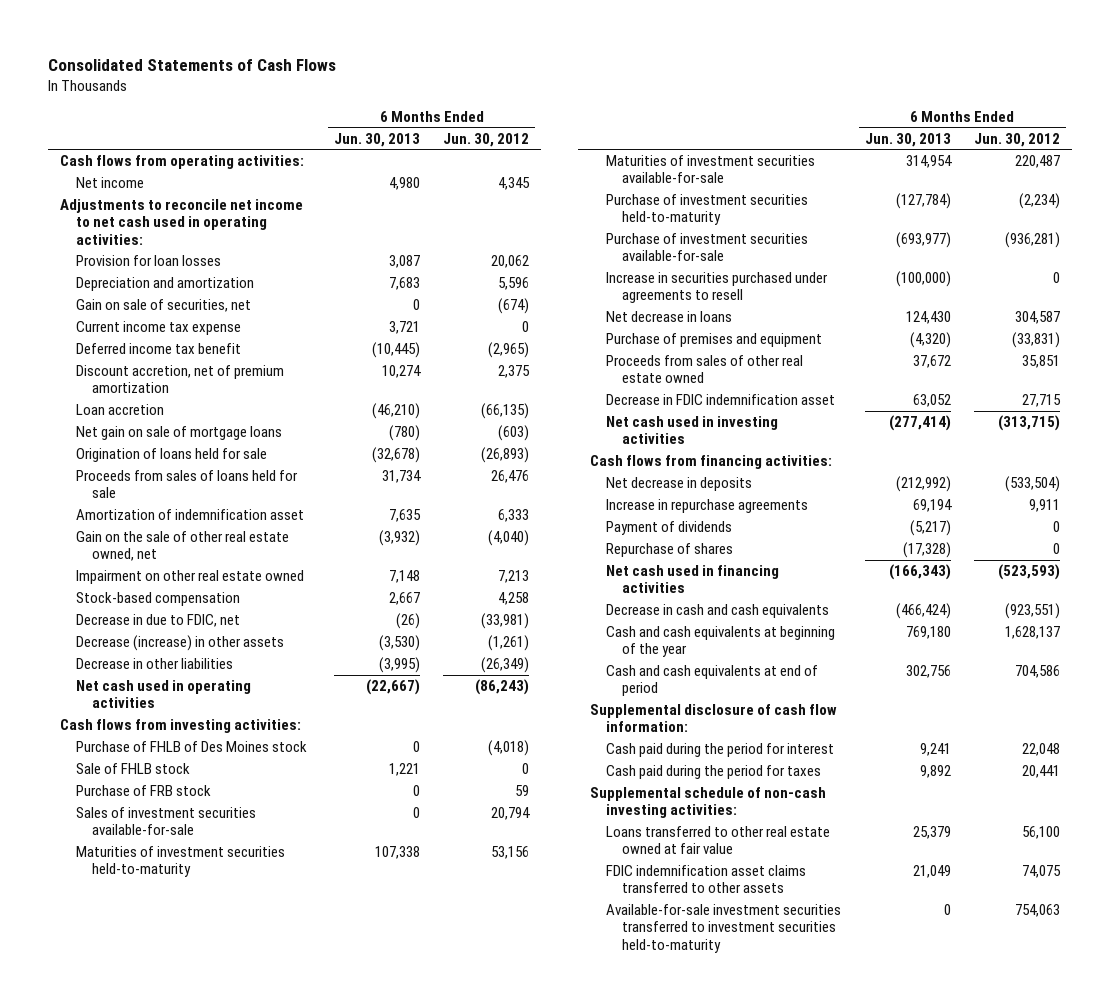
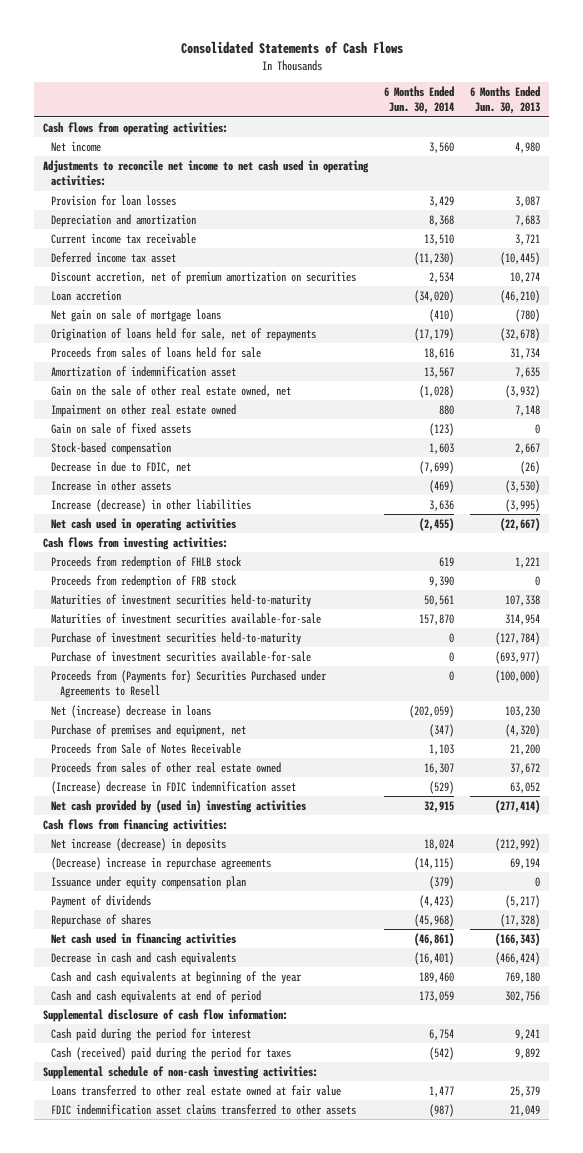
[443,132,530,147] Jun. 30, 2012 -> none
none -> [384,85,455,115] 6 Months Ended Jun. 30, 2014
[75,299,251,313] Gain on sale of securities, net -> none
[75,321,241,336] Current income tax expense -> [51,232,197,244] Current income tax receivable
[75,343,241,355] Deferred income tax benefit -> [51,251,177,263] Deferred income tax asset
[75,365,284,394] Discount accretion, net of premium amortization -> [51,270,357,284] Discount accretion, net of premium amortization on securities
[75,448,267,463] Origination of loans held for sale -> [51,327,317,341] Origination of loans held for sale, net of repayments
none -> [51,422,192,434] Gain on sale of fixed assets
[75,635,284,652] Decrease (increase) in other assets -> [51,479,172,491] Increase in other assets
[75,658,233,670] Decrease in other liabilities -> [51,498,252,512] Increase (decrease) in other liabilities
[75,741,307,753] Purchase of FHLB of Des Moines stock -> none
[75,785,211,797] Purchase of FRB stock -> none
[75,807,256,836] Sales of investment securities available-for-sale -> none
[75,763,190,775] Sale of FHLB stock -> [51,555,243,569] Proceeds from redemption of FHLB stock
none -> [51,574,238,588] Proceeds from redemption of FRB stock
[606,272,829,304] Increase in securities purchased under agreements to resell -> [51,669,328,699] Proceeds from (Payments for) Securities Purchased under Agreements to Resell
[606,311,733,323] Net decrease in loans -> [51,704,212,718] Net (increase) decrease in loans
[905,311,951,325] 124,430 -> [505,705,541,717] 103,230
[606,333,823,348] Purchase of premises and equipment -> [51,723,247,737] Purchase of premises and equipment, net
none -> [51,742,242,754] Proceeds from Sale of Notes Receivable
[606,394,836,406] Decrease in FDIC indemnification asset -> [51,780,297,794] (Increase) decrease in FDIC indemnification asset
[606,416,779,445] Net cash used in investing activities -> [51,799,307,813] Net cash provided by (used in) investing activities
[606,477,753,492] Net decrease in deposits -> [51,837,227,851] Net increase (decrease) in deposits
[606,499,809,514] Increase in repurchase agreements -> [51,856,272,870] (Decrease) increase in repurchase agreements
none -> [51,875,247,889] Issuance under equity compensation plan
[606,765,822,780] Cash paid during the period for taxes -> [51,1046,292,1060] Cash (received) paid during the period for taxes
[606,904,842,953] Available-for-sale investment securities transferred to investment securities held-to-maturity -> none

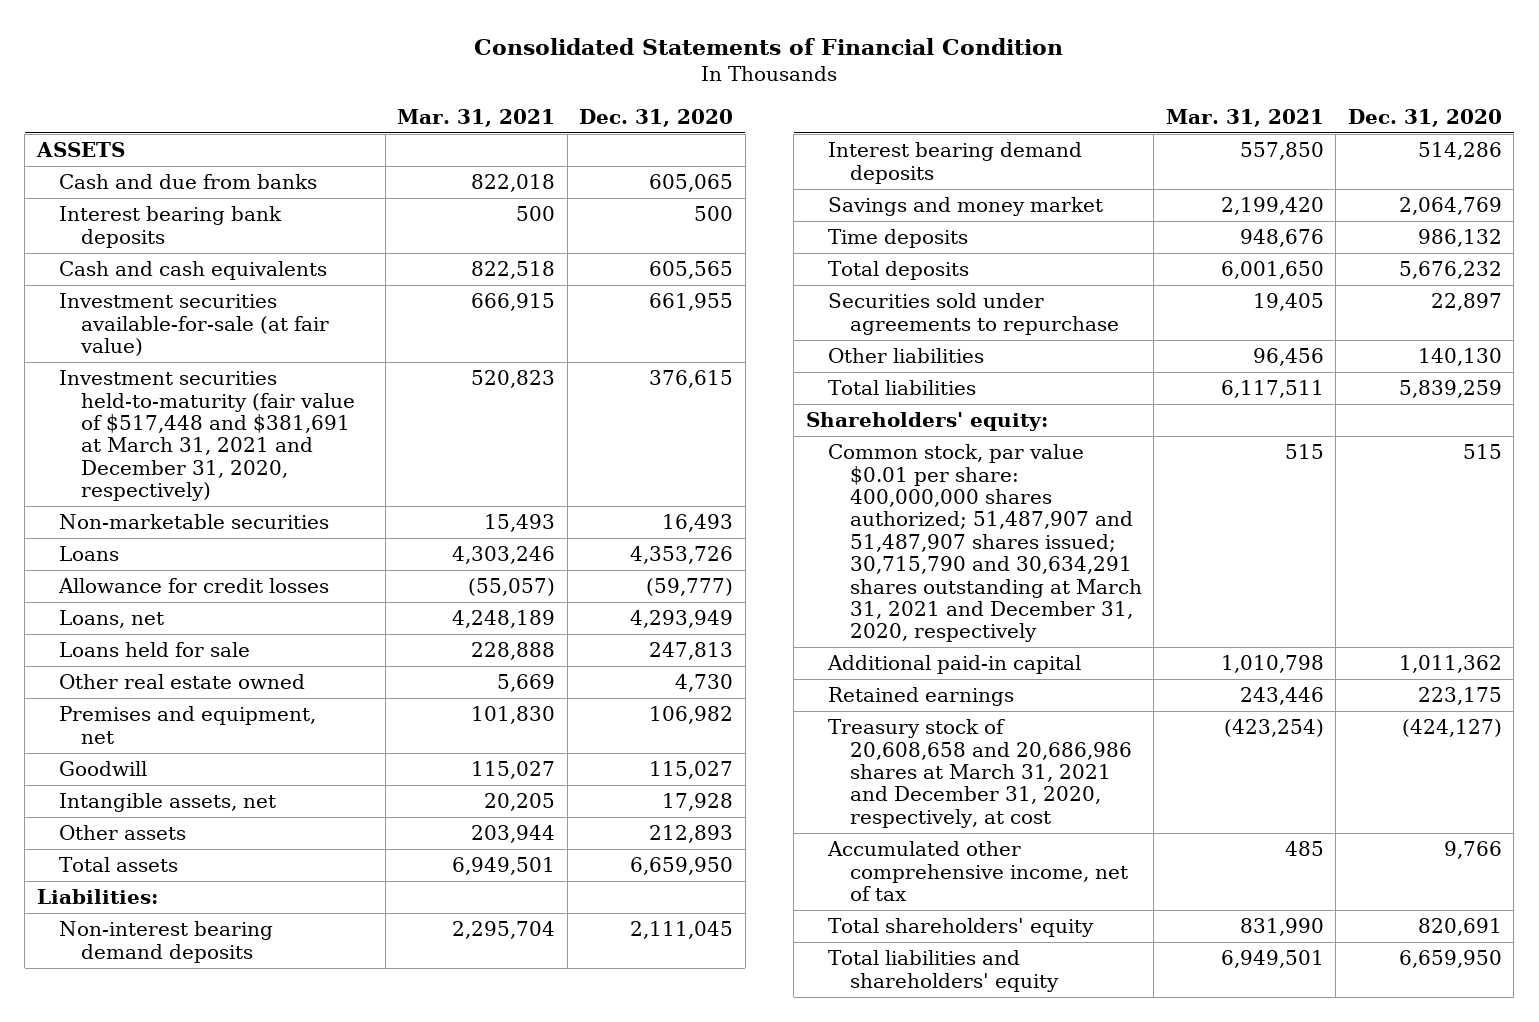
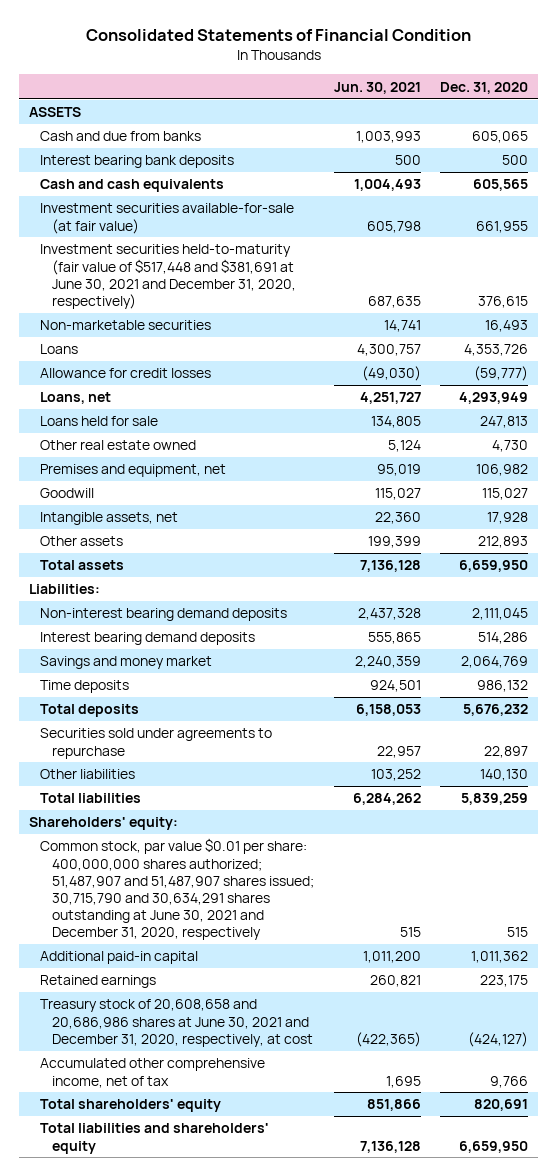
[397,108,556,127] Mar. 31, 2021 -> none
none -> [333,81,421,94] Jun. 30, 2021
[59,370,356,502] Investment securities held-to-maturity (fair value of $517,448 and $381,691 at March 31, 2021 and December 31, 2020, respectively) -> [40,244,296,309] Investment securities held-to-maturity (fair value of $517,448 and $381,691 at June 30, 2021 and December 31, 2020, respectively)
[827,444,1142,643] Common stock, par value $0.01 per share: 400,000,000 shares authorized; 51,487,907 and 51,487,907 shares issued; 30,715,790 and 30,634,291 shares outstanding at March 31, 2021 and December 31, 2020, respectively -> [40,838,314,941] Common stock, par value $0.01 per share: 400,000,000 shares authorized; 51,487,907 and 51,487,907 shares issued; 30,715,790 and 30,634,291 shares outstanding at June 30, 2021 and December 31, 2020, respectively
[827,719,1132,828] Treasury stock of 20,608,658 and 20,686,986 shares at March 31, 2021 and December 31, 2020, respectively, at cost -> [40,999,313,1047] Treasury stock of 20,608,658 and 20,686,986 shares at June 30, 2021 and December 31, 2020, respectively, at cost

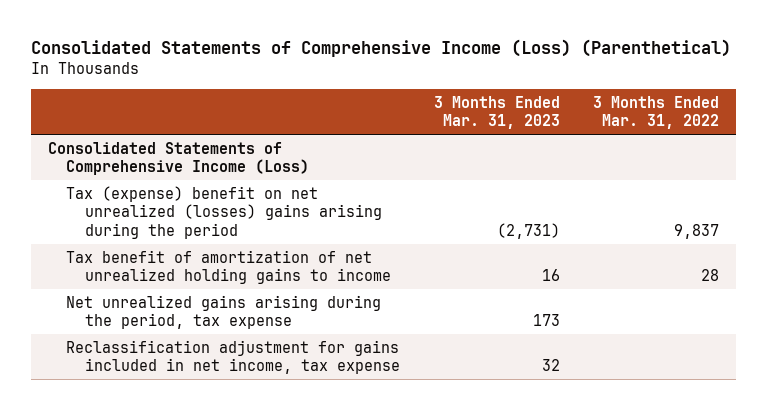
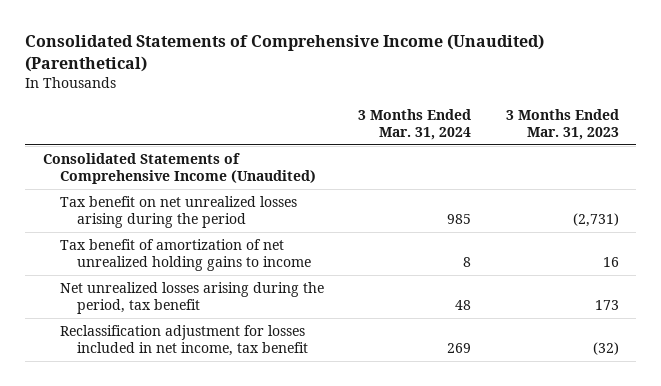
[30,39,731,58] Consolidated Statements of Comprehensive Income (Loss) (Parenthetical) -> [25,34,545,72] Consolidated Statements of Comprehensive Income (Unaudited) (Parenthetical)
[593,95,720,130] 3 Months Ended Mar. 31, 2022 -> none
none -> [358,108,472,141] 3 Months Ended Mar. 31, 2024
[47,141,310,176] Consolidated Statements of Comprehensive Income (Loss) -> [42,152,316,185] Consolidated Statements of Comprehensive Income (Unaudited)
[66,185,383,239] Tax (expense) benefit on net unrealized (losses) gains arising during the period -> [59,195,297,229] Tax benefit on net unrealized losses arising during the period
[66,294,382,330] Net unrealized gains arising during the period, tax expense -> [59,281,324,315] Net unrealized losses arising during the period, tax benefit
[66,339,401,375] Reclassification adjustment for gains included in net income, tax expense -> [59,324,308,357] Reclassification adjustment for losses included in net income, tax benefit
[541,359,560,372] 32 -> [592,342,619,356] (32)

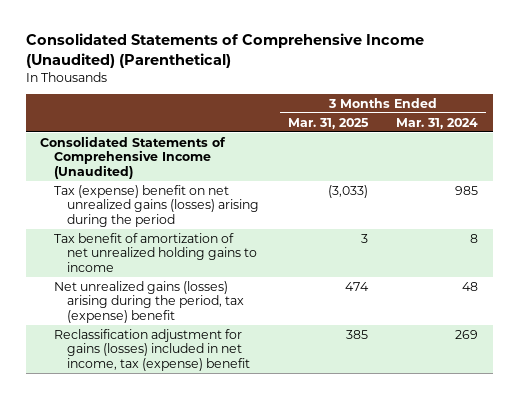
[505,108,619,141] 3 Months Ended Mar. 31, 2023 -> none
none -> [287,117,369,129] Mar. 31, 2025
[59,195,297,229] Tax benefit on net unrealized losses arising during the period -> [53,184,259,227] Tax (expense) benefit on net unrealized gains (losses) arising during the period
[59,281,324,315] Net unrealized losses arising during the period, tax benefit -> [53,280,244,323] Net unrealized gains (losses) arising during the period, tax (expense) benefit
[59,324,308,357] Reclassification adjustment for losses included in net income, tax benefit -> [53,328,250,371] Reclassification adjustment for gains (losses) included in net income, tax (expense) benefit

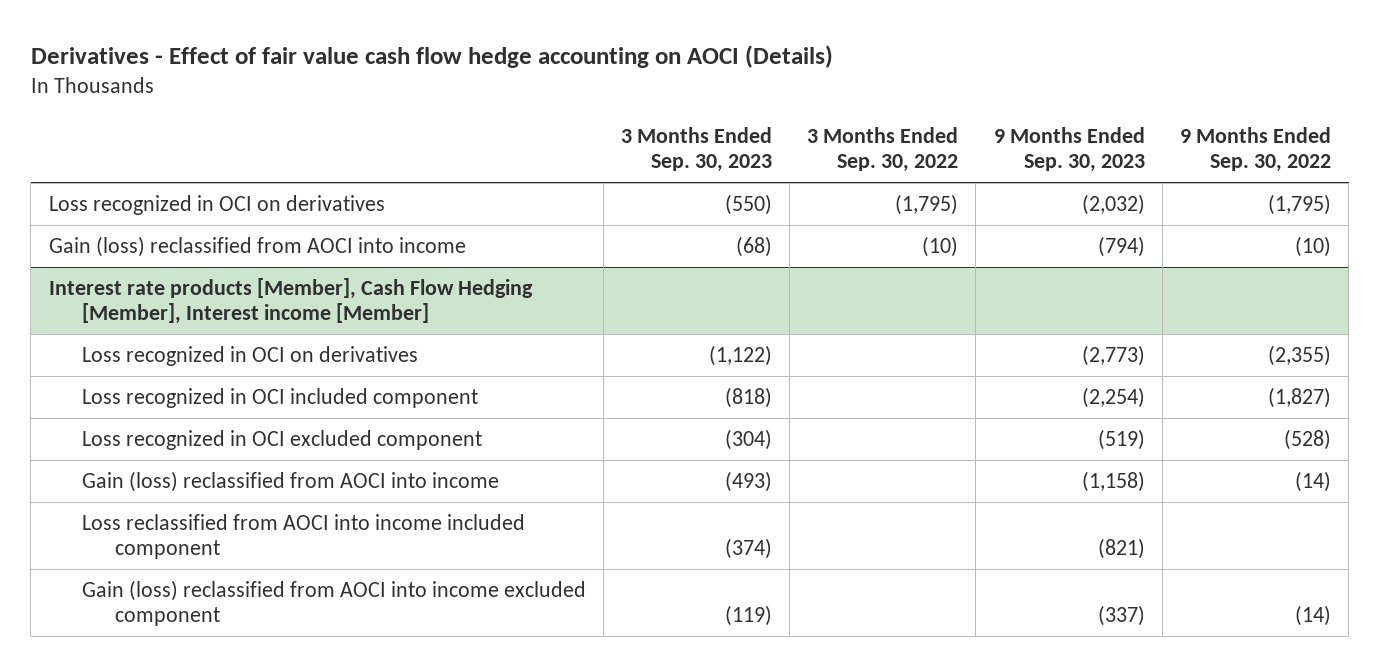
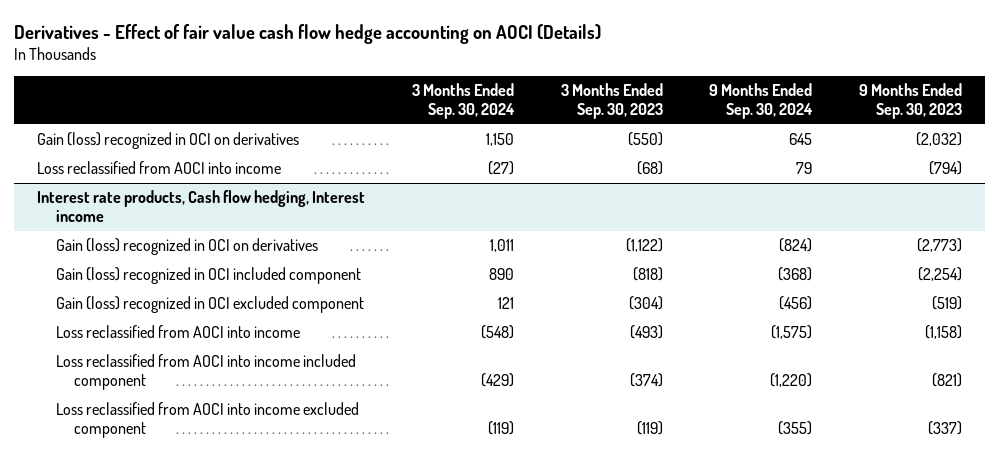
[807,127,959,173] 3 Months Ended Sep. 30, 2022 -> none
[1179,127,1331,173] 9 Months Ended Sep. 30, 2022 -> none
none -> [411,83,515,120] 3 Months Ended Sep. 30, 2024
none -> [709,83,814,120] 9 Months Ended Sep. 30, 2024
[48,195,385,216] Loss recognized in OCI on derivatives -> [37,132,300,150] Gain (loss) recognized in OCI on derivatives
[48,236,466,258] Gain (loss) reclassified from AOCI into income -> [37,161,282,175] Loss reclassified from AOCI into income
[48,278,533,325] Interest rate products [Member], Cash Flow Hedging [Member], Interest income [Member] -> [37,190,366,223] Interest rate products, Cash flow hedging, Interest income
[81,346,418,367] Loss recognized in OCI on derivatives -> [55,238,318,256] Gain (loss) recognized in OCI on derivatives
[81,388,478,409] Loss recognized in OCI included component -> [55,267,361,285] Gain (loss) recognized in OCI included component
[81,430,482,451] Loss recognized in OCI excluded component -> [55,296,364,314] Gain (loss) recognized in OCI excluded component
[81,471,499,493] Gain (loss) reclassified from AOCI into income -> [55,325,300,339] Loss reclassified from AOCI into income
[81,580,586,627] Gain (loss) reclassified from AOCI into income excluded component -> [55,402,359,439] Loss reclassified from AOCI into income excluded component

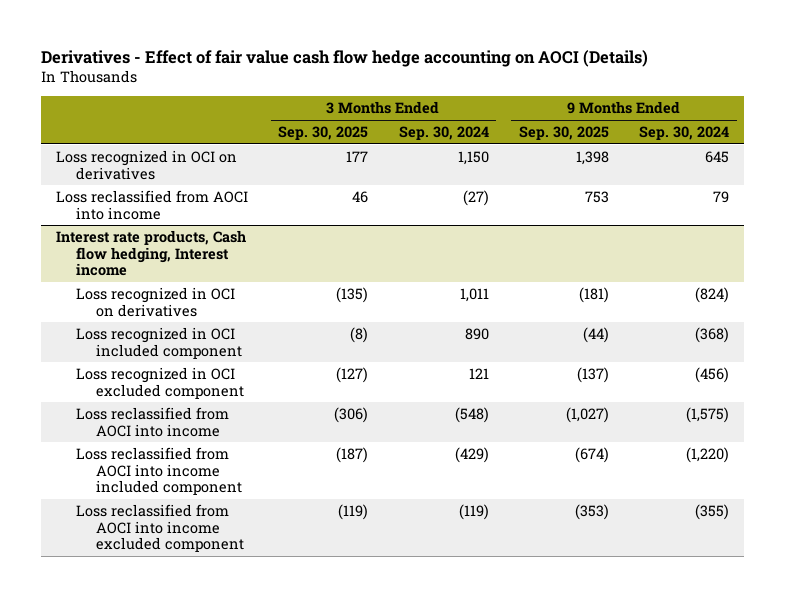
[560,83,663,120] 3 Months Ended Sep. 30, 2023 -> none
[858,83,962,120] 9 Months Ended Sep. 30, 2023 -> none
none -> [278,125,369,140] Sep. 30, 2025
none -> [518,125,609,140] Sep. 30, 2025
[37,132,300,150] Gain (loss) recognized in OCI on derivatives -> [55,149,237,180] Loss recognized in OCI on derivatives
[55,238,318,256] Gain (loss) recognized in OCI on derivatives -> [75,286,235,317] Loss recognized in OCI on derivatives
[55,267,361,285] Gain (loss) recognized in OCI included component -> [75,326,242,359] Loss recognized in OCI included component
[55,296,364,314] Gain (loss) recognized in OCI excluded component -> [75,366,244,399] Loss recognized in OCI excluded component

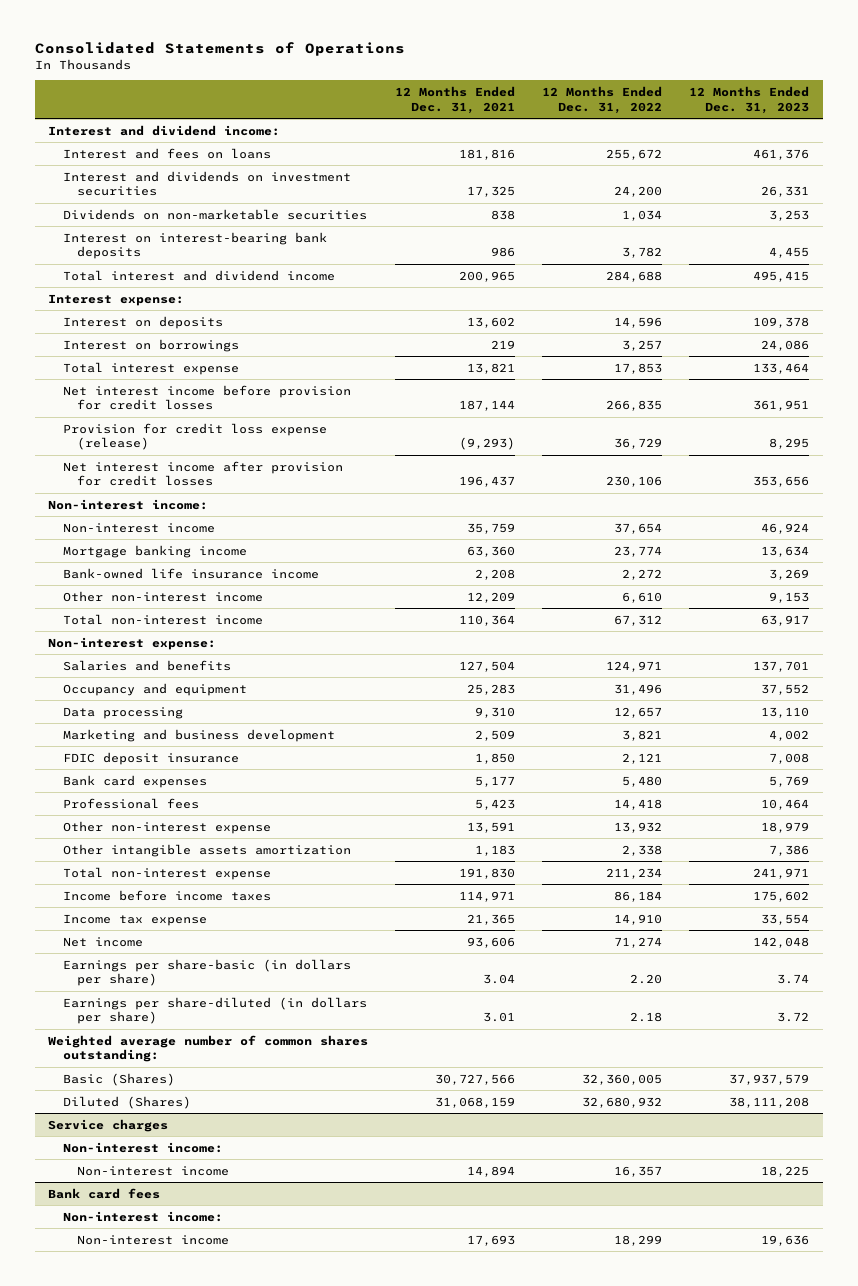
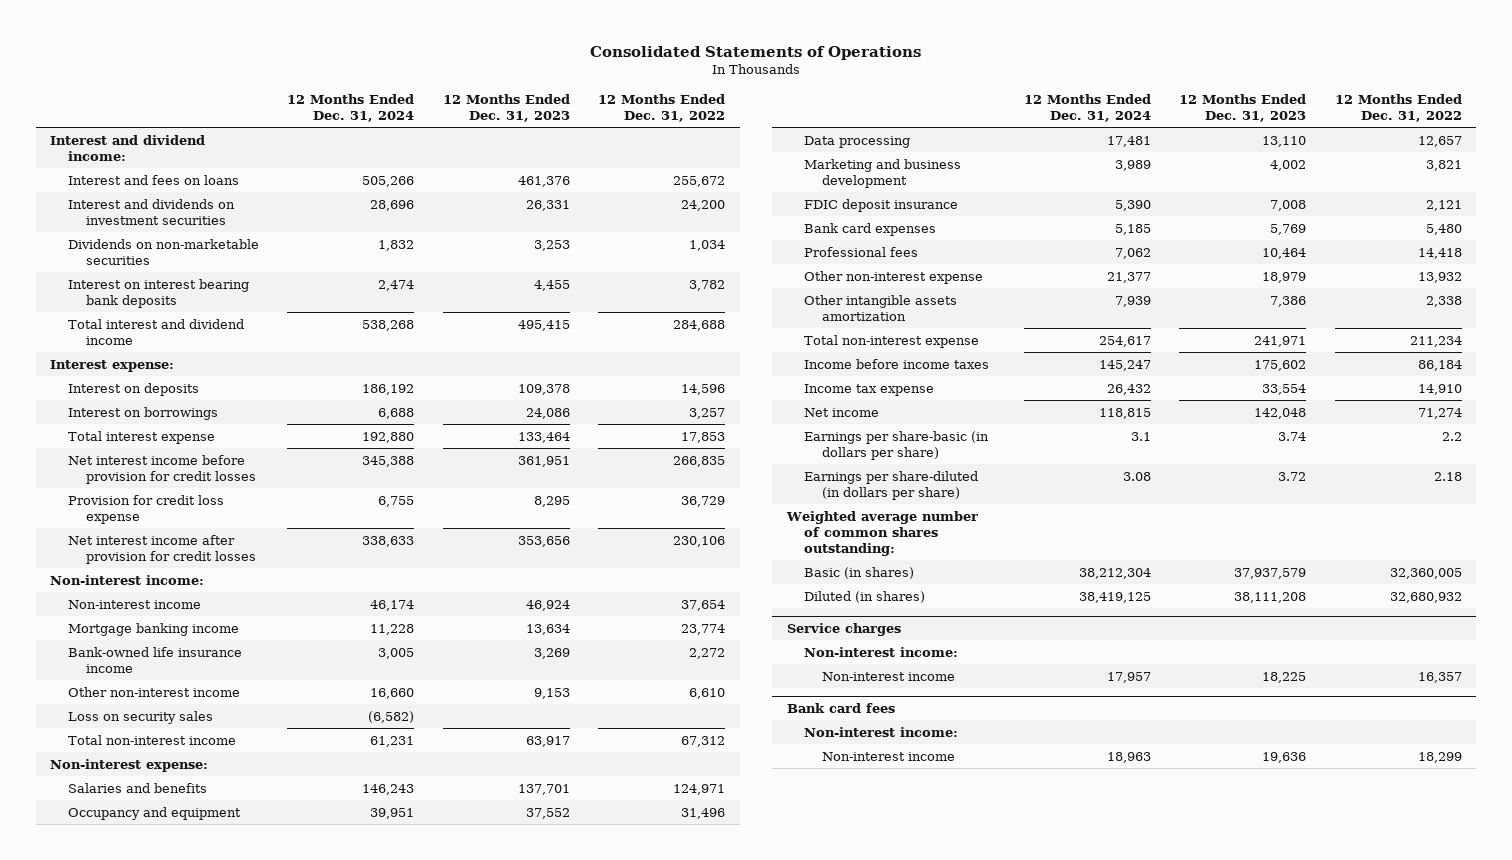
[395,85,516,114] 12 Months Ended Dec. 31, 2021 -> none
none -> [287,93,415,123] 12 Months Ended Dec. 31, 2024
[62,231,327,260] Interest on interest-bearing bank deposits -> [67,278,249,309] Interest on interest bearing bank deposits
[62,422,327,451] Provision for credit loss expense (release) -> [67,494,224,525] Provision for credit loss expense
none -> [67,710,213,724] Loss on security sales
[630,974,663,985] 2.20 -> [1441,431,1462,441] 2.2
[62,1072,175,1086] Basic (Shares) -> [804,566,915,579] Basic (in shares)
[62,1095,191,1109] Diluted (Shares) -> [804,590,926,603] Diluted (in shares)

